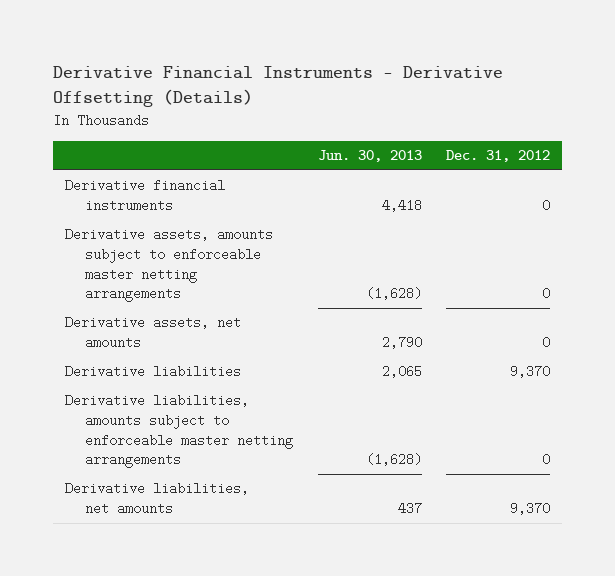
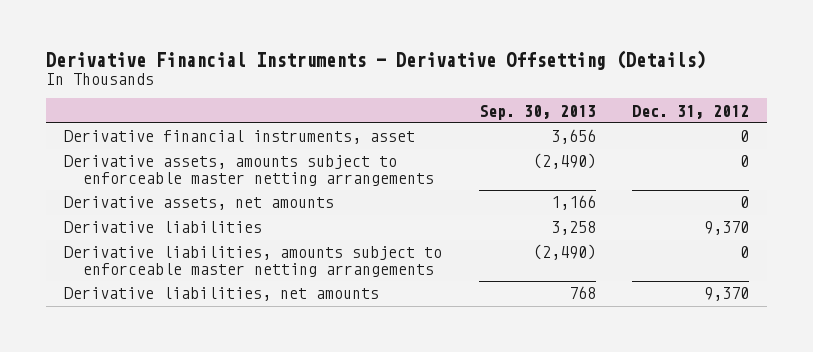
[317,150,422,163] Jun. 30, 2013 -> none
none -> [478,104,596,120] Sep. 30, 2013
[65,179,226,213] Derivative financial instruments -> [64,130,416,145] Derivative financial instruments, asset

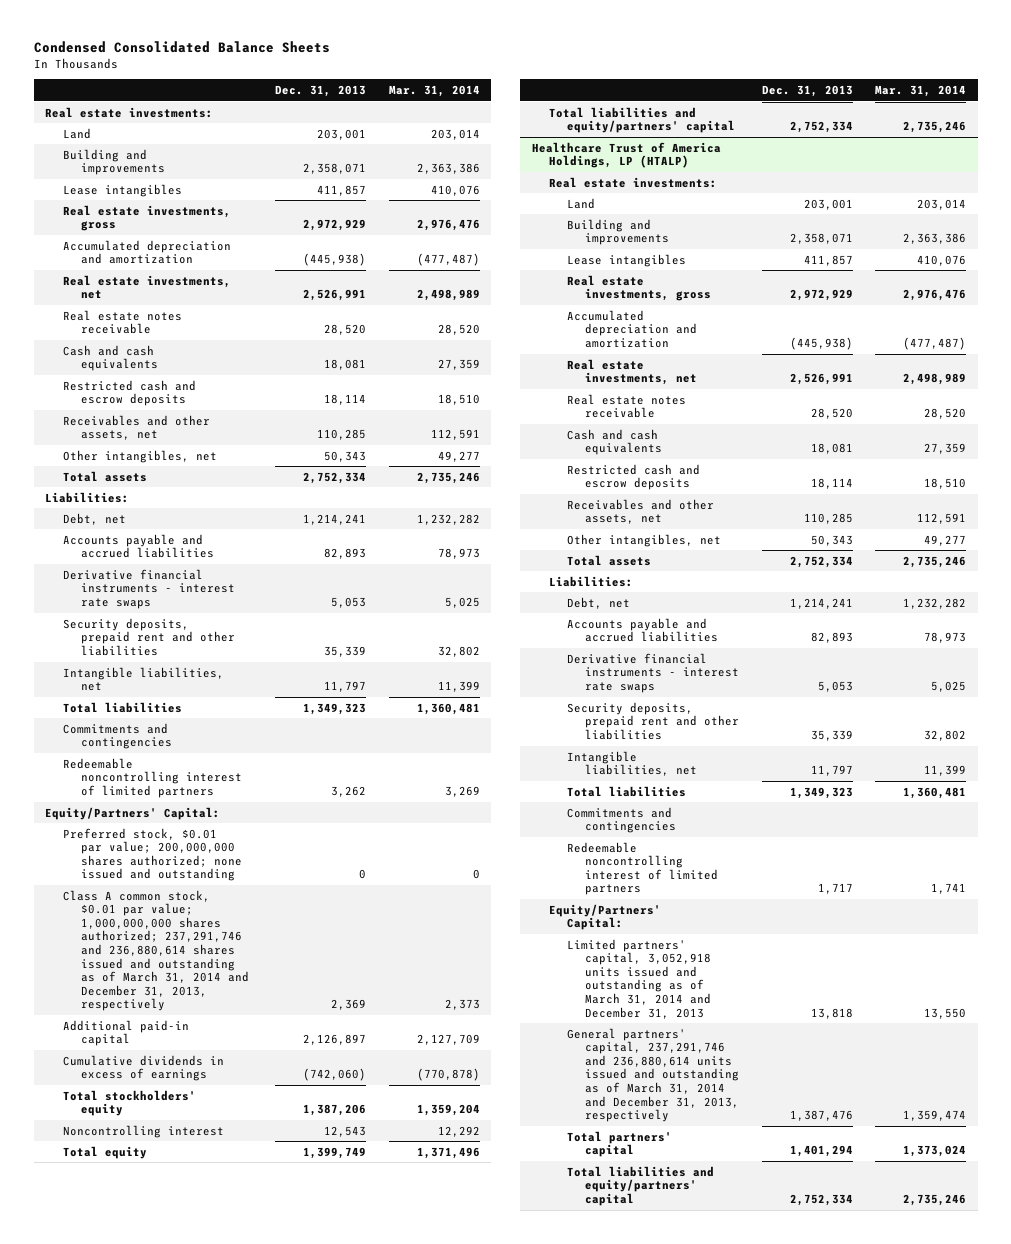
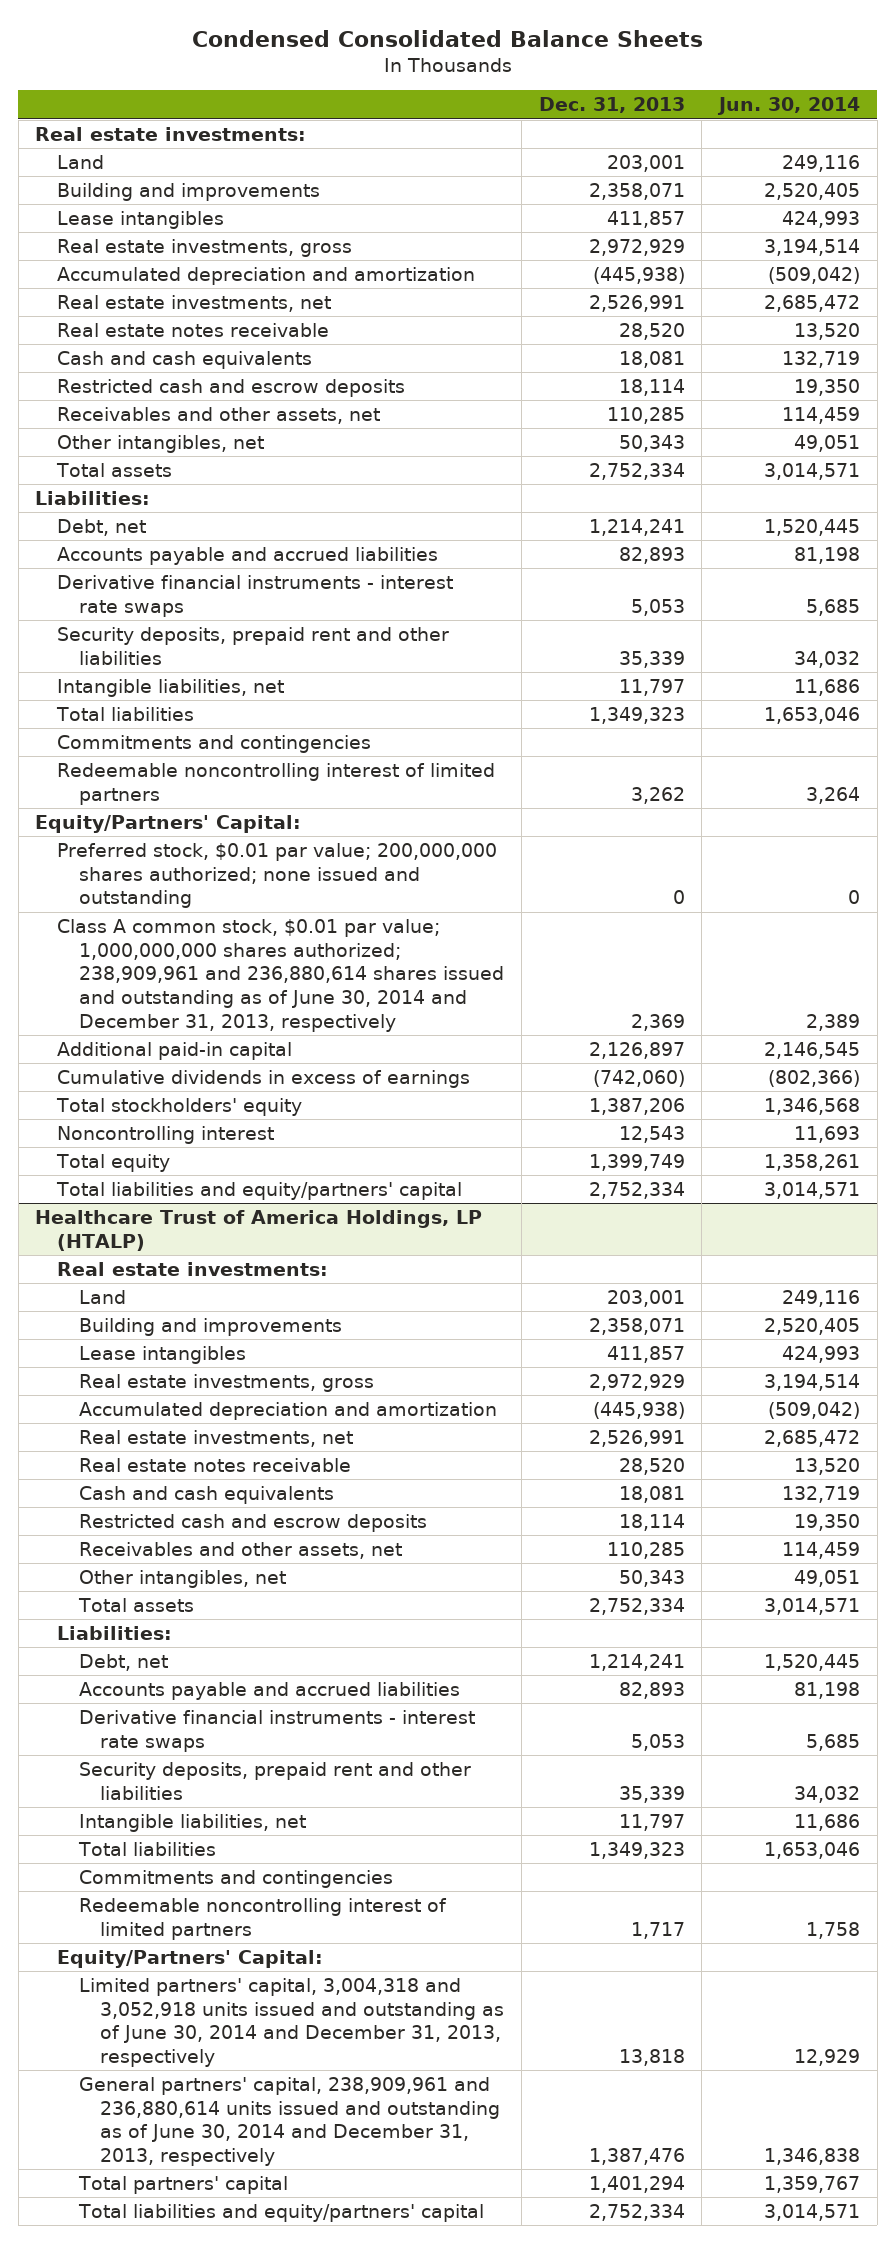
[388,85,480,98] Mar. 31, 2014 -> none
none -> [717,97,861,116] Jun. 30, 2014
[62,889,249,1012] Class A common stock, $0.01 par value; 1,000,000,000 shares authorized; 237,291,746 and 236,880,614 shares issued and outstanding as of March 31, 2014 and December 31, 2013, respectively -> [57,918,504,1032] Class A common stock, $0.01 par value; 1,000,000,000 shares authorized; 238,909,961 and 236,880,614 shares issued and outstanding as of June 30, 2014 and December 31, 2013, respectively
[567,938,712,1019] Limited partners' capital, 3,052,918 units issued and outstanding as of March 31, 2014 and December 31, 2013 -> [78,1977,505,2068] Limited partners' capital, 3,004,318 and 3,052,918 units issued and outstanding as of June 30, 2014 and December 31, 2013, respectively
[567,1027,740,1123] General partners' capital, 237,291,746 and 236,880,614 units issued and outstanding as of March 31, 2014 and December 31, 2013, respectively -> [78,2076,501,2167] General partners' capital, 238,909,961 and 236,880,614 units issued and outstanding as of June 30, 2014 and December 31, 2013, respectively

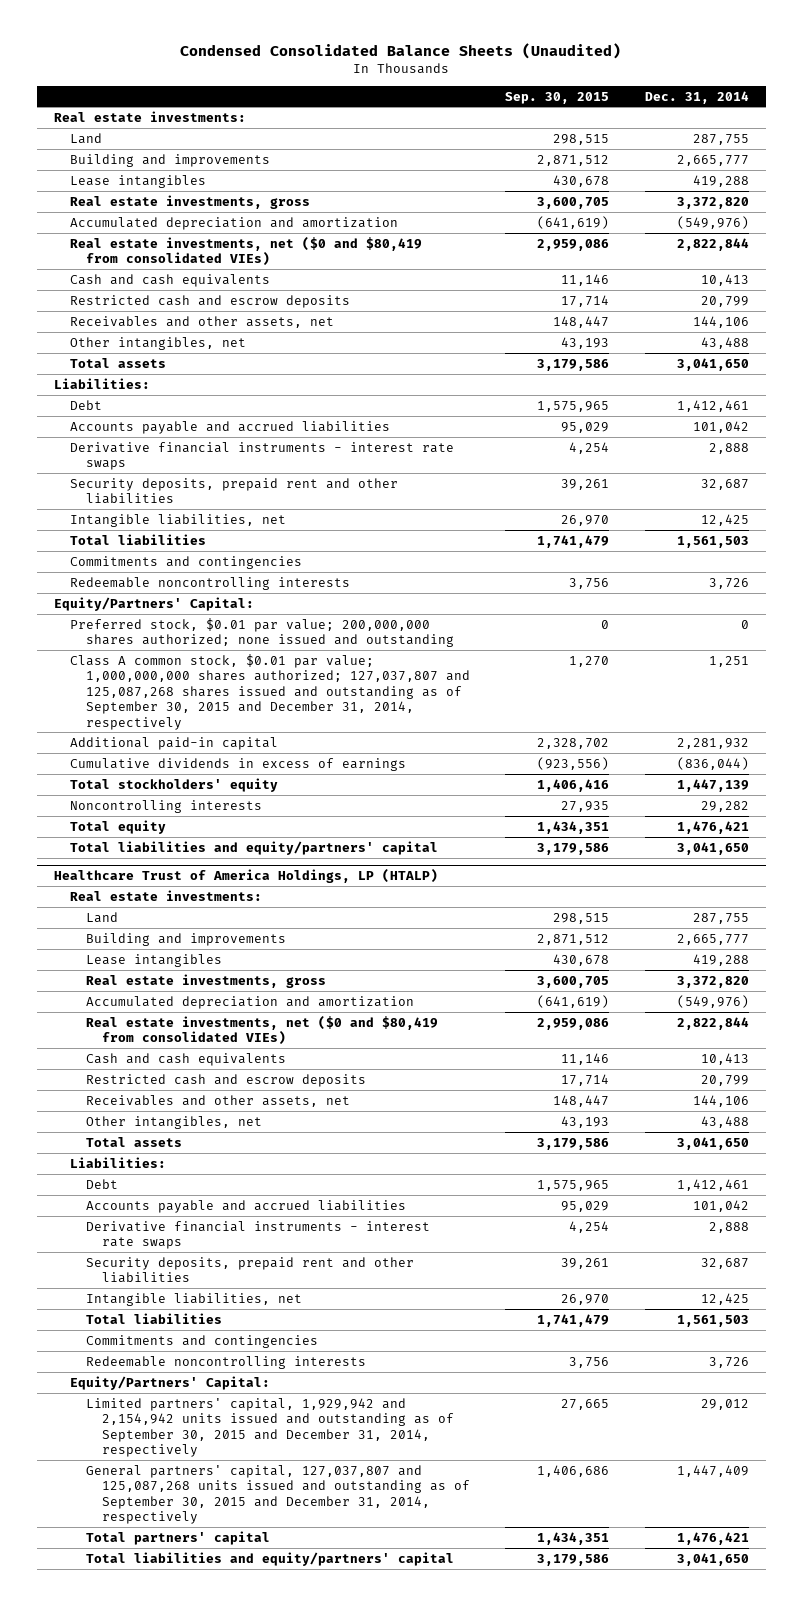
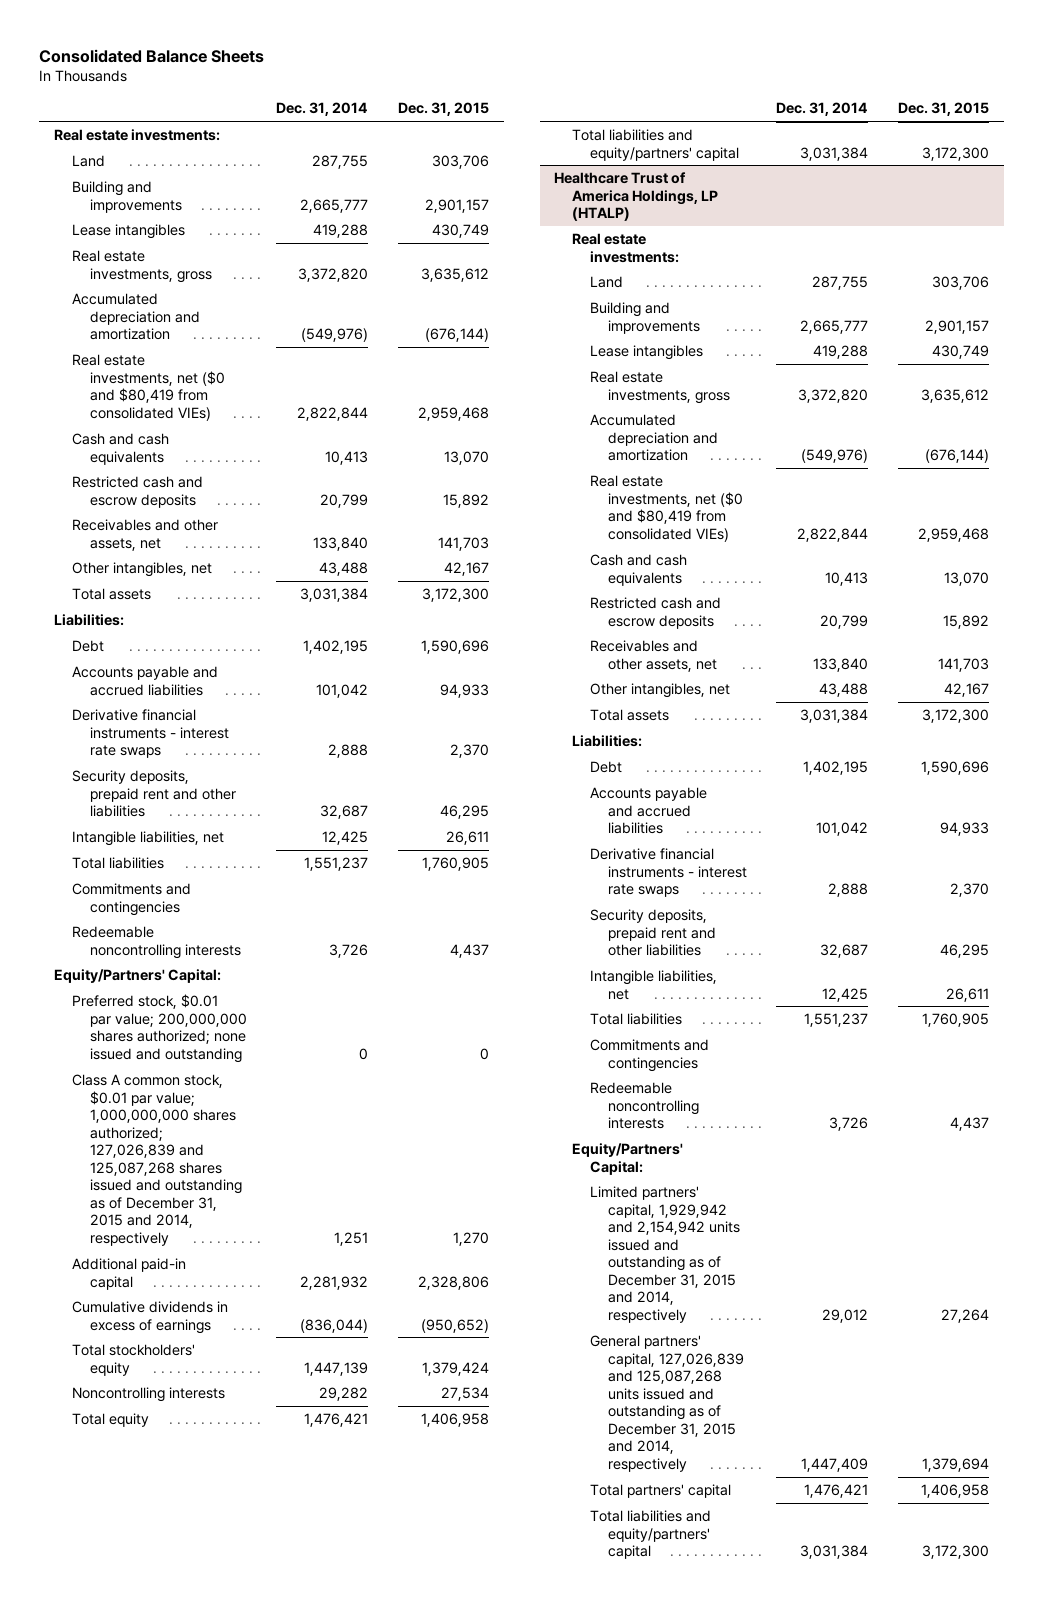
[180,43,622,60] Condensed Consolidated Balance Sheets (Unaudited) -> [39,48,265,63] Consolidated Balance Sheets
[505,91,610,104] Sep. 30, 2015 -> none
none -> [397,102,489,117] Dec. 31, 2015
[692,315,749,328] 144,106 -> [313,536,369,551] 133,840
[676,357,749,371] 3,041,650 -> [300,588,369,603] 3,031,384
[676,399,749,412] 1,412,461 -> [303,640,369,655] 1,402,195
[676,535,749,548] 1,561,503 -> [304,857,369,872] 1,551,237
[70,653,471,730] Class A common stock, $0.01 par value; 1,000,000,000 shares authorized; 127,037,807 and 125,087,268 shares issued and outstanding as of September 30, 2015 and December 31, 2014, respectively -> [71,1074,242,1246] Class A common stock, $0.01 par value; 1,000,000,000 shares authorized; 127,026,839 and 125,087,268 shares issued and outstanding as of December 31, 2015 and 2014, respectively
[676,841,749,855] 3,041,650 -> [800,146,869,161] 3,031,384
[692,1094,749,1107] 144,106 -> [813,657,869,672] 133,840
[676,1136,749,1150] 3,041,650 -> [800,709,869,724] 3,031,384
[676,1178,749,1191] 1,412,461 -> [803,761,869,776] 1,402,195
[676,1314,749,1327] 1,561,503 -> [804,1013,869,1028] 1,551,237
[86,1397,455,1458] Limited partners' capital, 1,929,942 and 2,154,942 units issued and outstanding as of September 30, 2015 and December 31, 2014, respectively -> [589,1186,740,1323] Limited partners' capital, 1,929,942 and 2,154,942 units issued and outstanding as of December 31, 2015 and 2014, respectively
[86,1464,471,1525] General partners' capital, 127,037,807 and 125,087,268 units issued and outstanding as of September 30, 2015 and December 31, 2014, respectively -> [589,1335,744,1472] General partners' capital, 127,026,839 and 125,087,268 units issued and outstanding as of December 31, 2015 and 2014, respectively
[676,1552,749,1566] 3,041,650 -> [800,1545,869,1560] 3,031,384

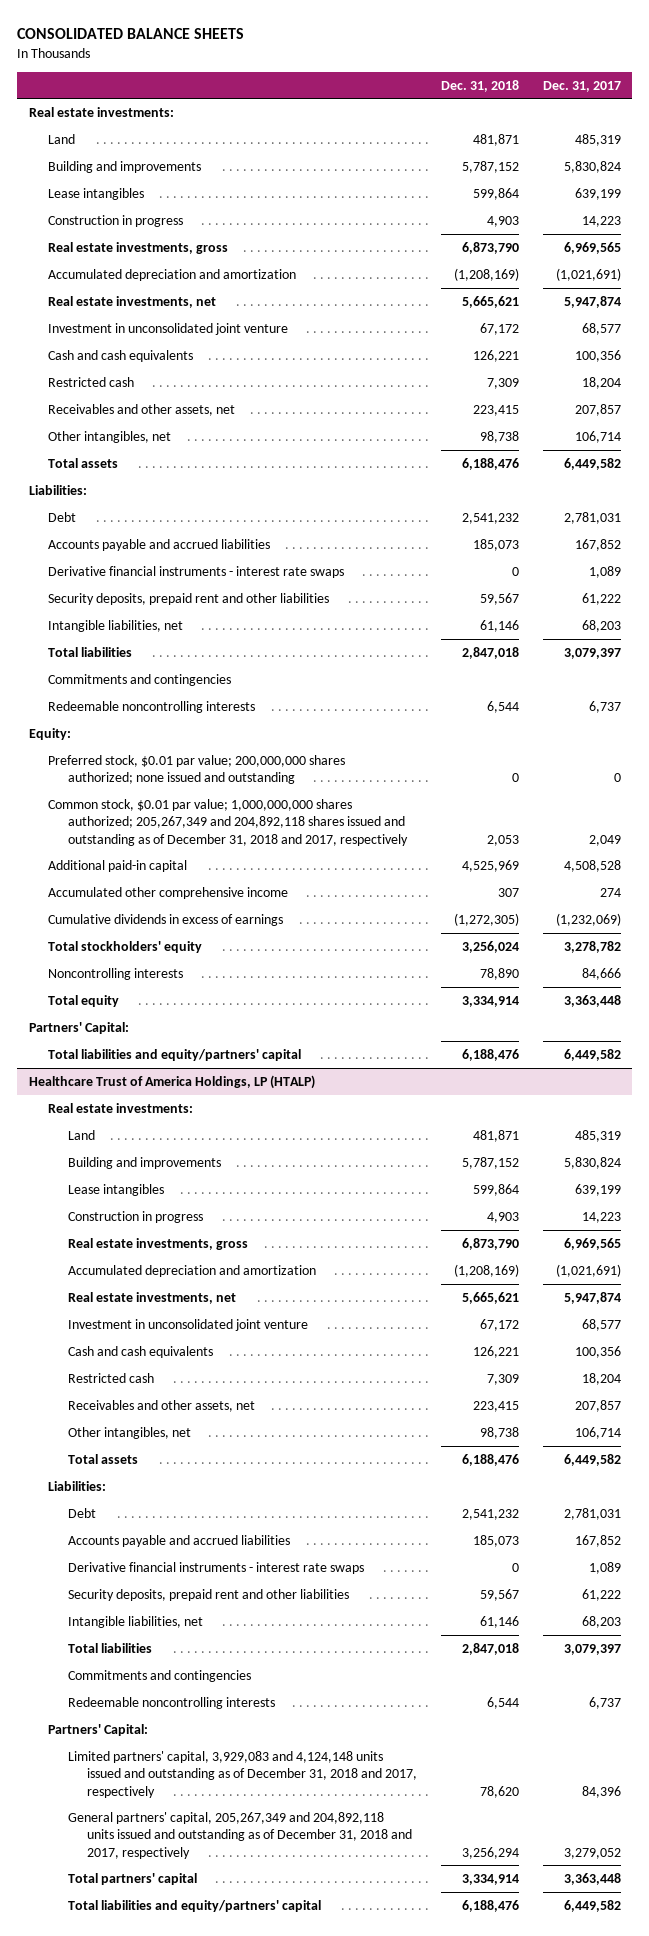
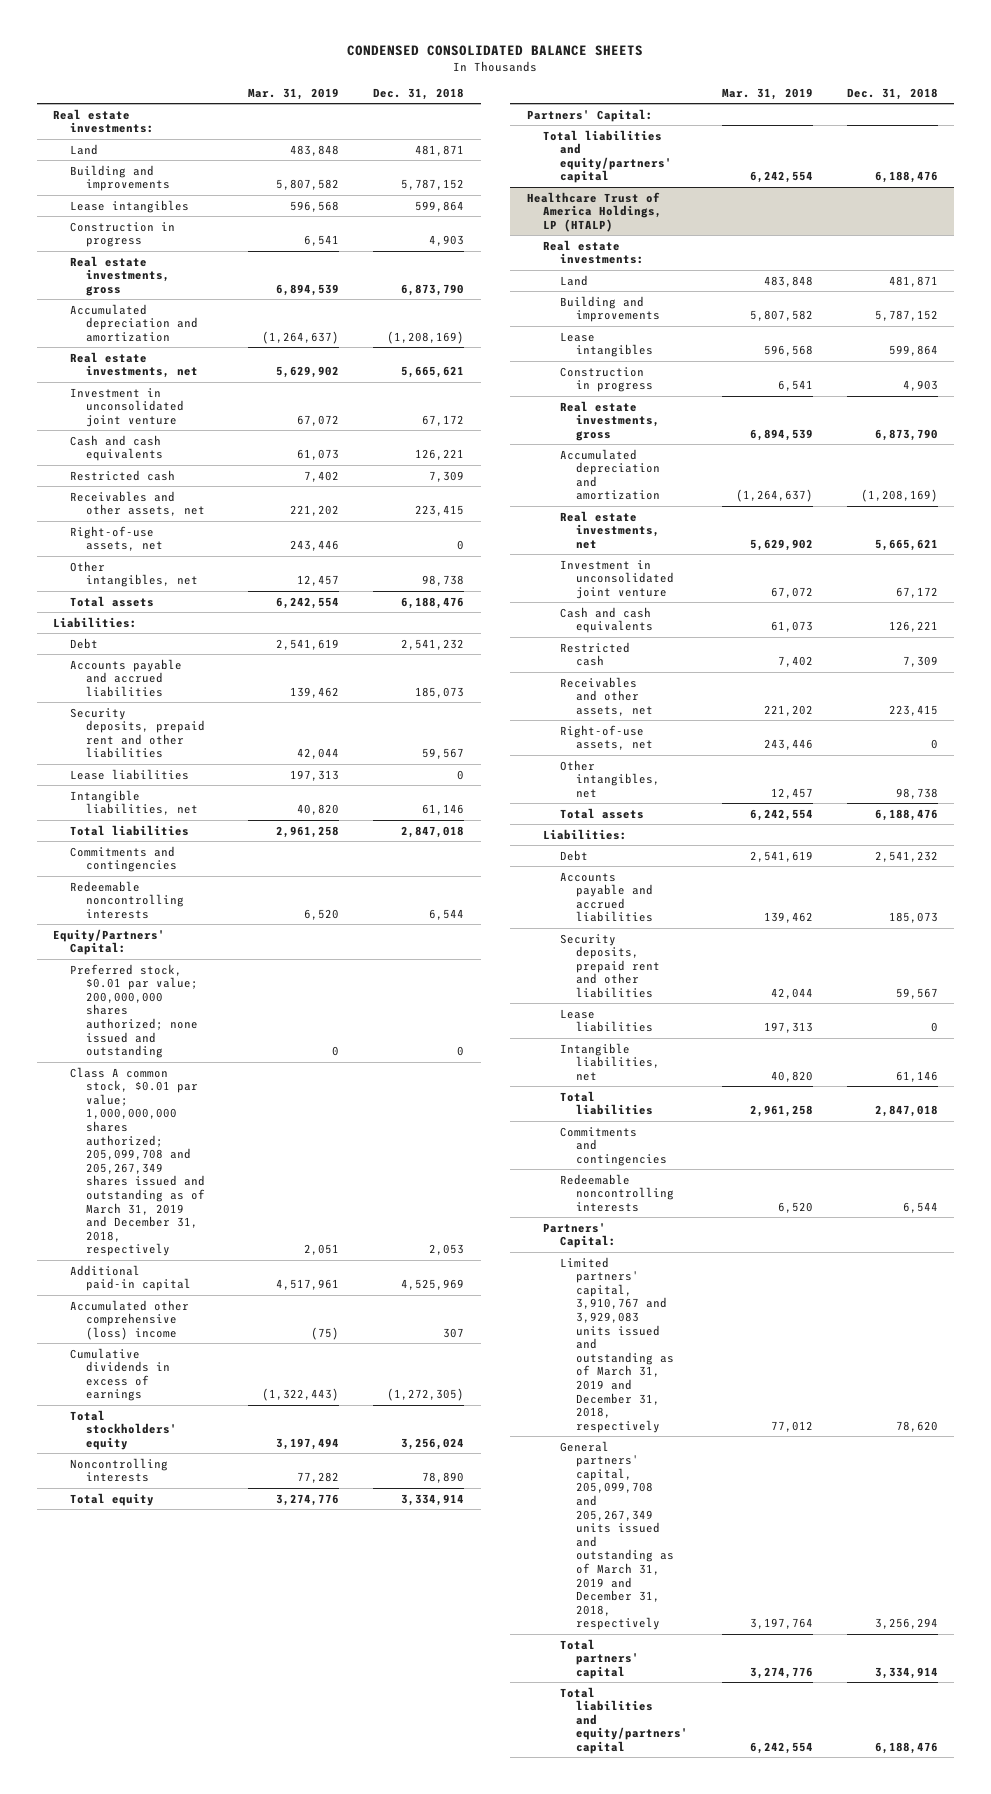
[16,27,244,39] CONSOLIDATED BALANCE SHEETS -> [347,44,644,56] CONDENSED CONSOLIDATED BALANCE SHEETS
[542,80,621,92] Dec. 31, 2017 -> none
none -> [248,88,340,101] Mar. 31, 2019
none -> [69,525,164,552] Right-of-use assets, net
[48,565,345,578] Derivative financial instruments - interest rate swaps -> none
none -> [69,768,189,780] Lease liabilities
[28,727,71,740] Equity: -> [53,928,166,956] Equity/Partners' Capital:
[48,798,408,846] Common stock, $0.01 par value; 1,000,000,000 shares authorized; 205,267,349 and 204,892,118 shares issued and outstanding as of December 31, 2018 and 2017, respectively -> [69,1066,206,1257] Class A common stock, $0.01 par value; 1,000,000,000 shares authorized; 205,099,708 and 205,267,349 shares issued and outstanding as of March 31, 2019 and December 31, 2018, respectively
[48,886,289,899] Accumulated other comprehensive income -> [69,1299,189,1340] Accumulated other comprehensive (loss) income
none -> [559,724,654,751] Right-of-use assets, net
[67,1561,364,1574] Derivative financial instruments - interest rate swaps -> none
none -> [559,1008,654,1033] Lease liabilities
[67,1750,418,1798] Limited partners' capital, 3,929,083 and 4,124,148 units issued and outstanding as of December 31, 2018 and 2017, respectively -> [559,1256,675,1433] Limited partners' capital, 3,910,767 and 3,929,083 units issued and outstanding as of March 31, 2019 and December 31, 2018, respectively
[67,1811,413,1859] General partners' capital, 205,267,349 and 204,892,118 units issued and outstanding as of December 31, 2018 and 2017, respectively -> [559,1440,675,1631] General partners' capital, 205,099,708 and 205,267,349 units issued and outstanding as of March 31, 2019 and December 31, 2018, respectively

